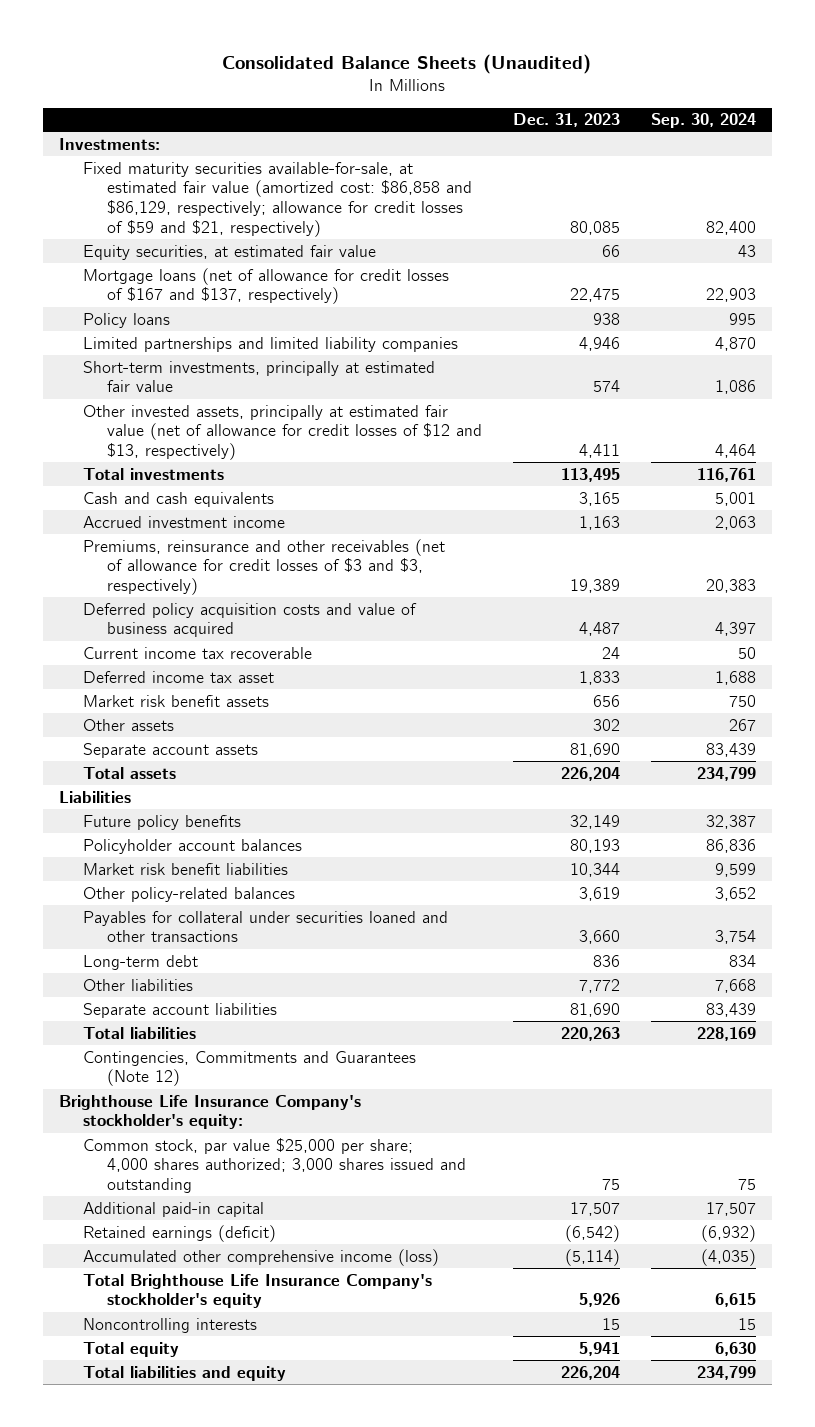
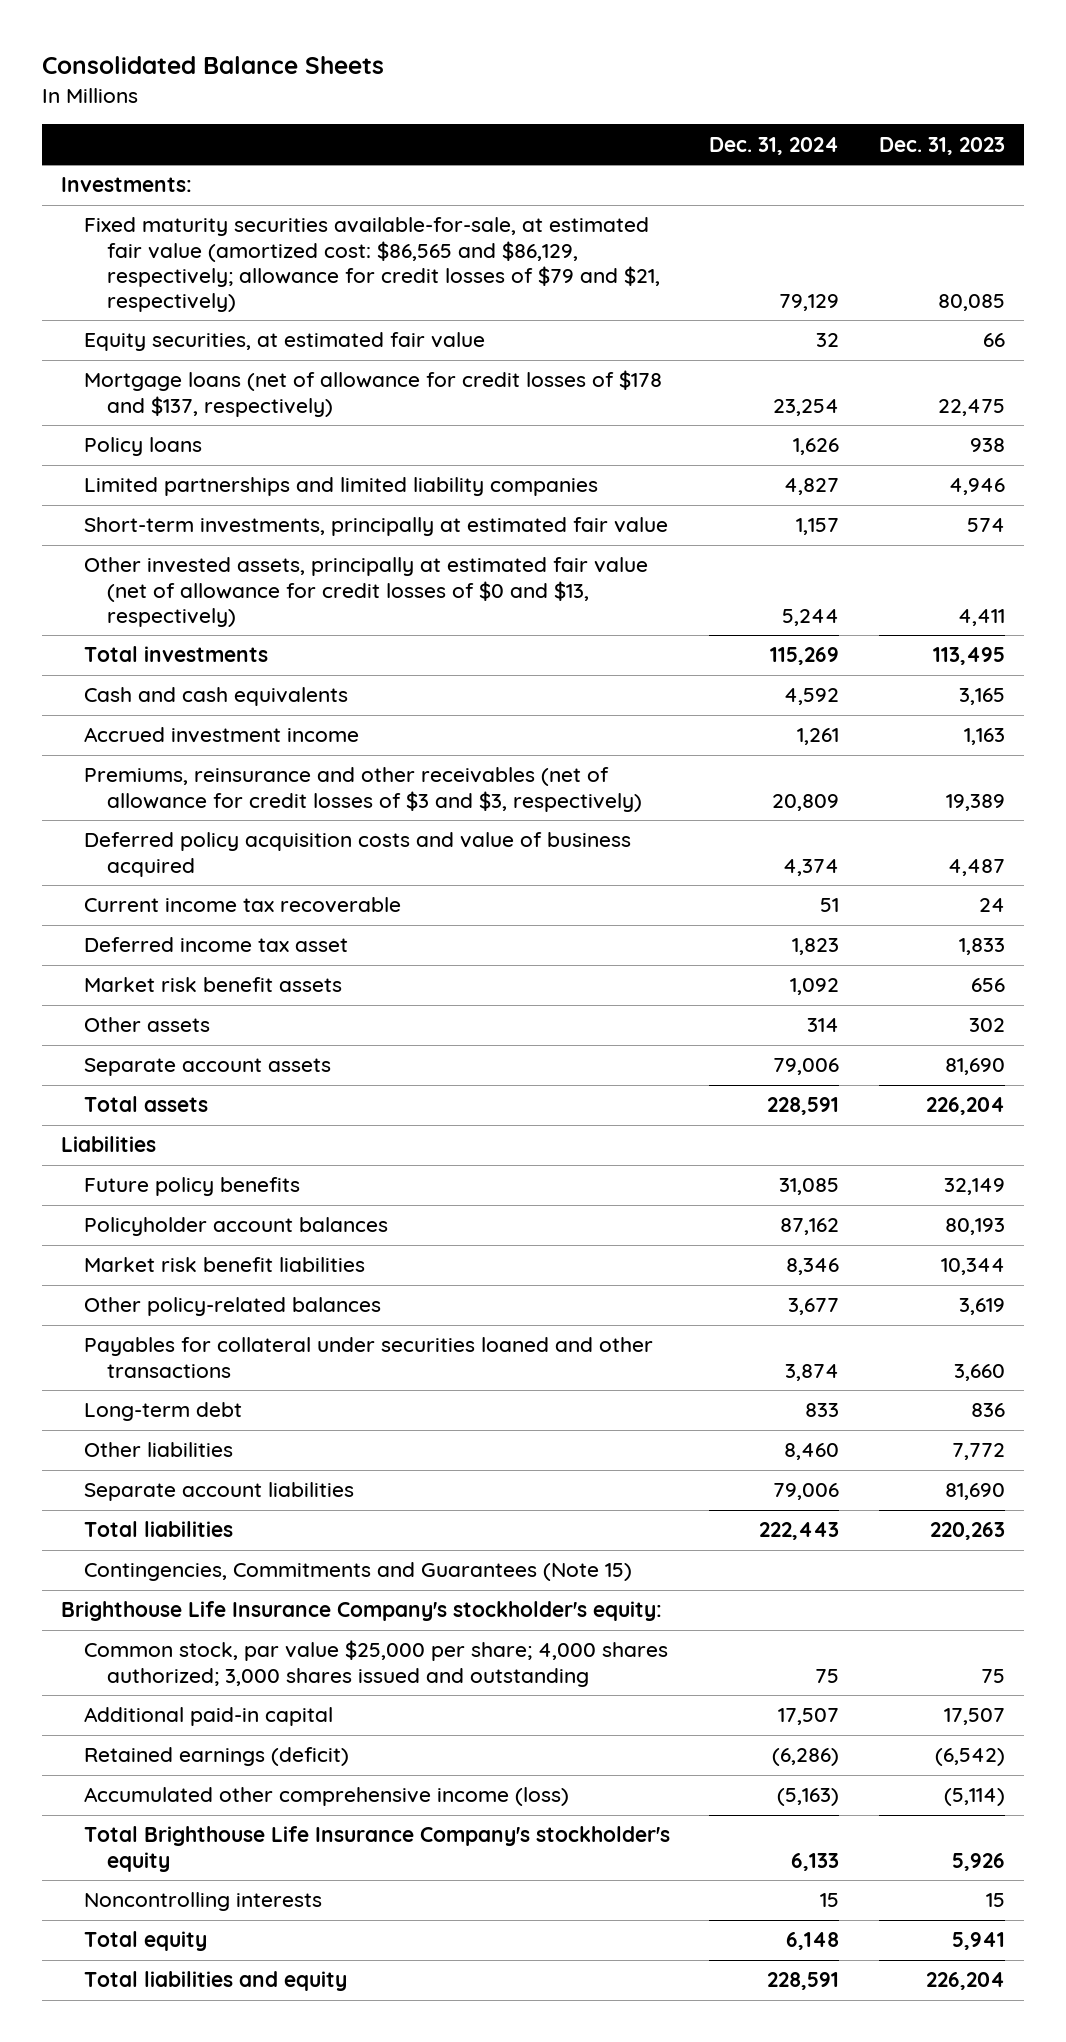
[222,53,592,74] Consolidated Balance Sheets (Unaudited) -> [41,56,384,75] Consolidated Balance Sheets
[651,113,757,129] Sep. 30, 2024 -> none
none -> [709,136,840,155] Dec. 31, 2024
[82,161,472,237] Fixed maturity securities available-for-sale, at estimated fair value (amortized cost: $86,858 and $86,129, respectively; allowance for credit losses of $59 and $21, respectively) -> [84,217,661,312] Fixed maturity securities available-for-sale, at estimated fair value (amortized cost: $86,565 and $86,129, respectively; allowance for credit losses of $79 and $21, respectively)
[82,267,449,305] Mortgage loans (net of allowance for credit losses of $167 and $137, respectively) -> [84,370,663,417] Mortgage loans (net of allowance for credit losses of $178 and $137, respectively)
[82,404,482,461] Other invested assets, principally at estimated fair value (net of allowance for credit losses of $12 and $13, respectively) -> [84,557,649,627] Other invested assets, principally at estimated fair value (net of allowance for credit losses of $0 and $13, respectively)
[82,1050,416,1087] Contingencies, Commitments and Guarantees (Note 12) -> [84,1562,633,1582] Contingencies, Commitments and Guarantees (Note 15)

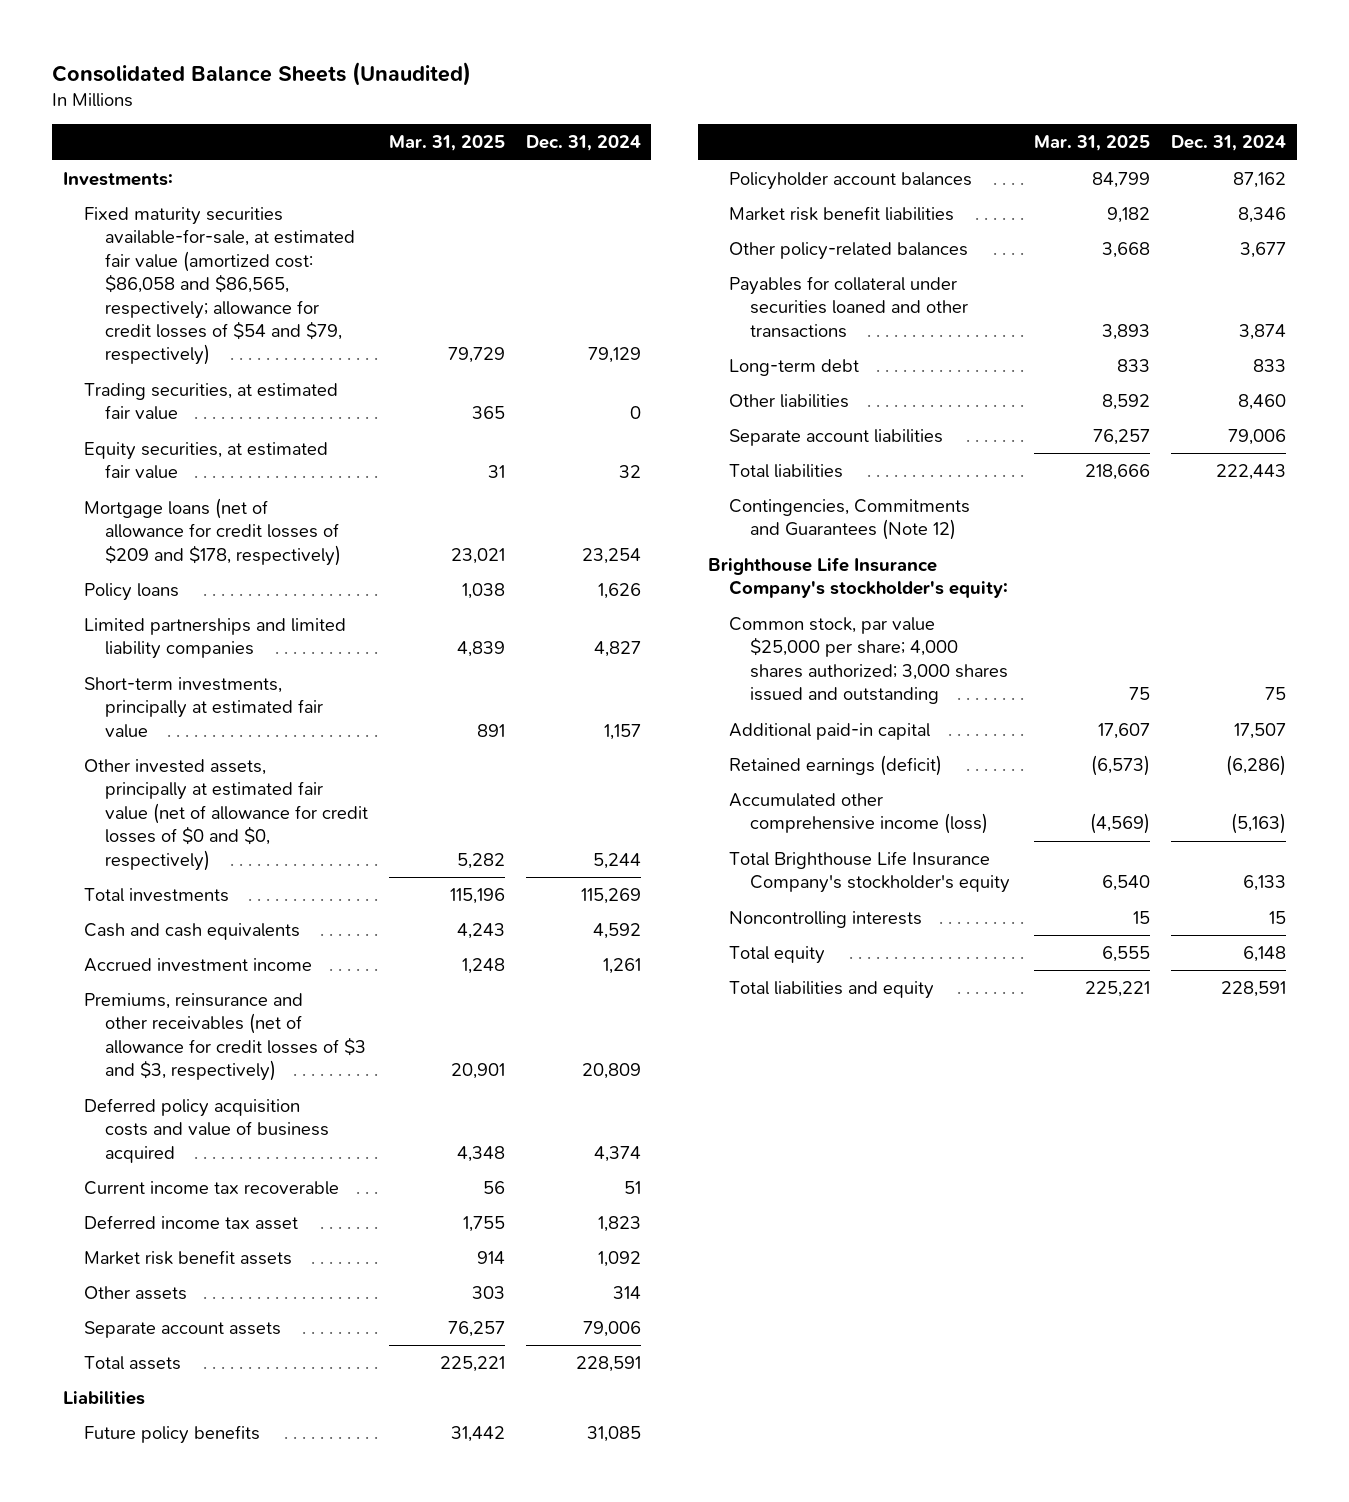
[41,56,384,75] Consolidated Balance Sheets -> [52,61,472,86] Consolidated Balance Sheets (Unaudited)
[878,136,1005,155] Dec. 31, 2023 -> none
none -> [388,135,505,152] Mar. 31, 2025
[84,217,661,312] Fixed maturity securities available-for-sale, at estimated fair value (amortized cost: $86,565 and $86,129, respectively; allowance for credit losses of $79 and $21, respectively) -> [83,207,355,366] Fixed maturity securities available-for-sale, at estimated fair value (amortized cost: $86,058 and $86,565, respectively; allowance for credit losses of $54 and $79, respectively)
none -> [83,383,338,421] Trading securities, at estimated fair value
[84,370,663,417] Mortgage loans (net of allowance for credit losses of $178 and $137, respectively) -> [83,498,341,566] Mortgage loans (net of allowance for credit losses of $209 and $178, respectively)
[84,557,649,627] Other invested assets, principally at estimated fair value (net of allowance for credit losses of $0 and $13, respectively) -> [83,759,368,871] Other invested assets, principally at estimated fair value (net of allowance for credit losses of $0 and $0, respectively)
[84,1562,633,1582] Contingencies, Commitments and Guarantees (Note 15) -> [729,499,971,541] Contingencies, Commitments and Guarantees (Note 12)

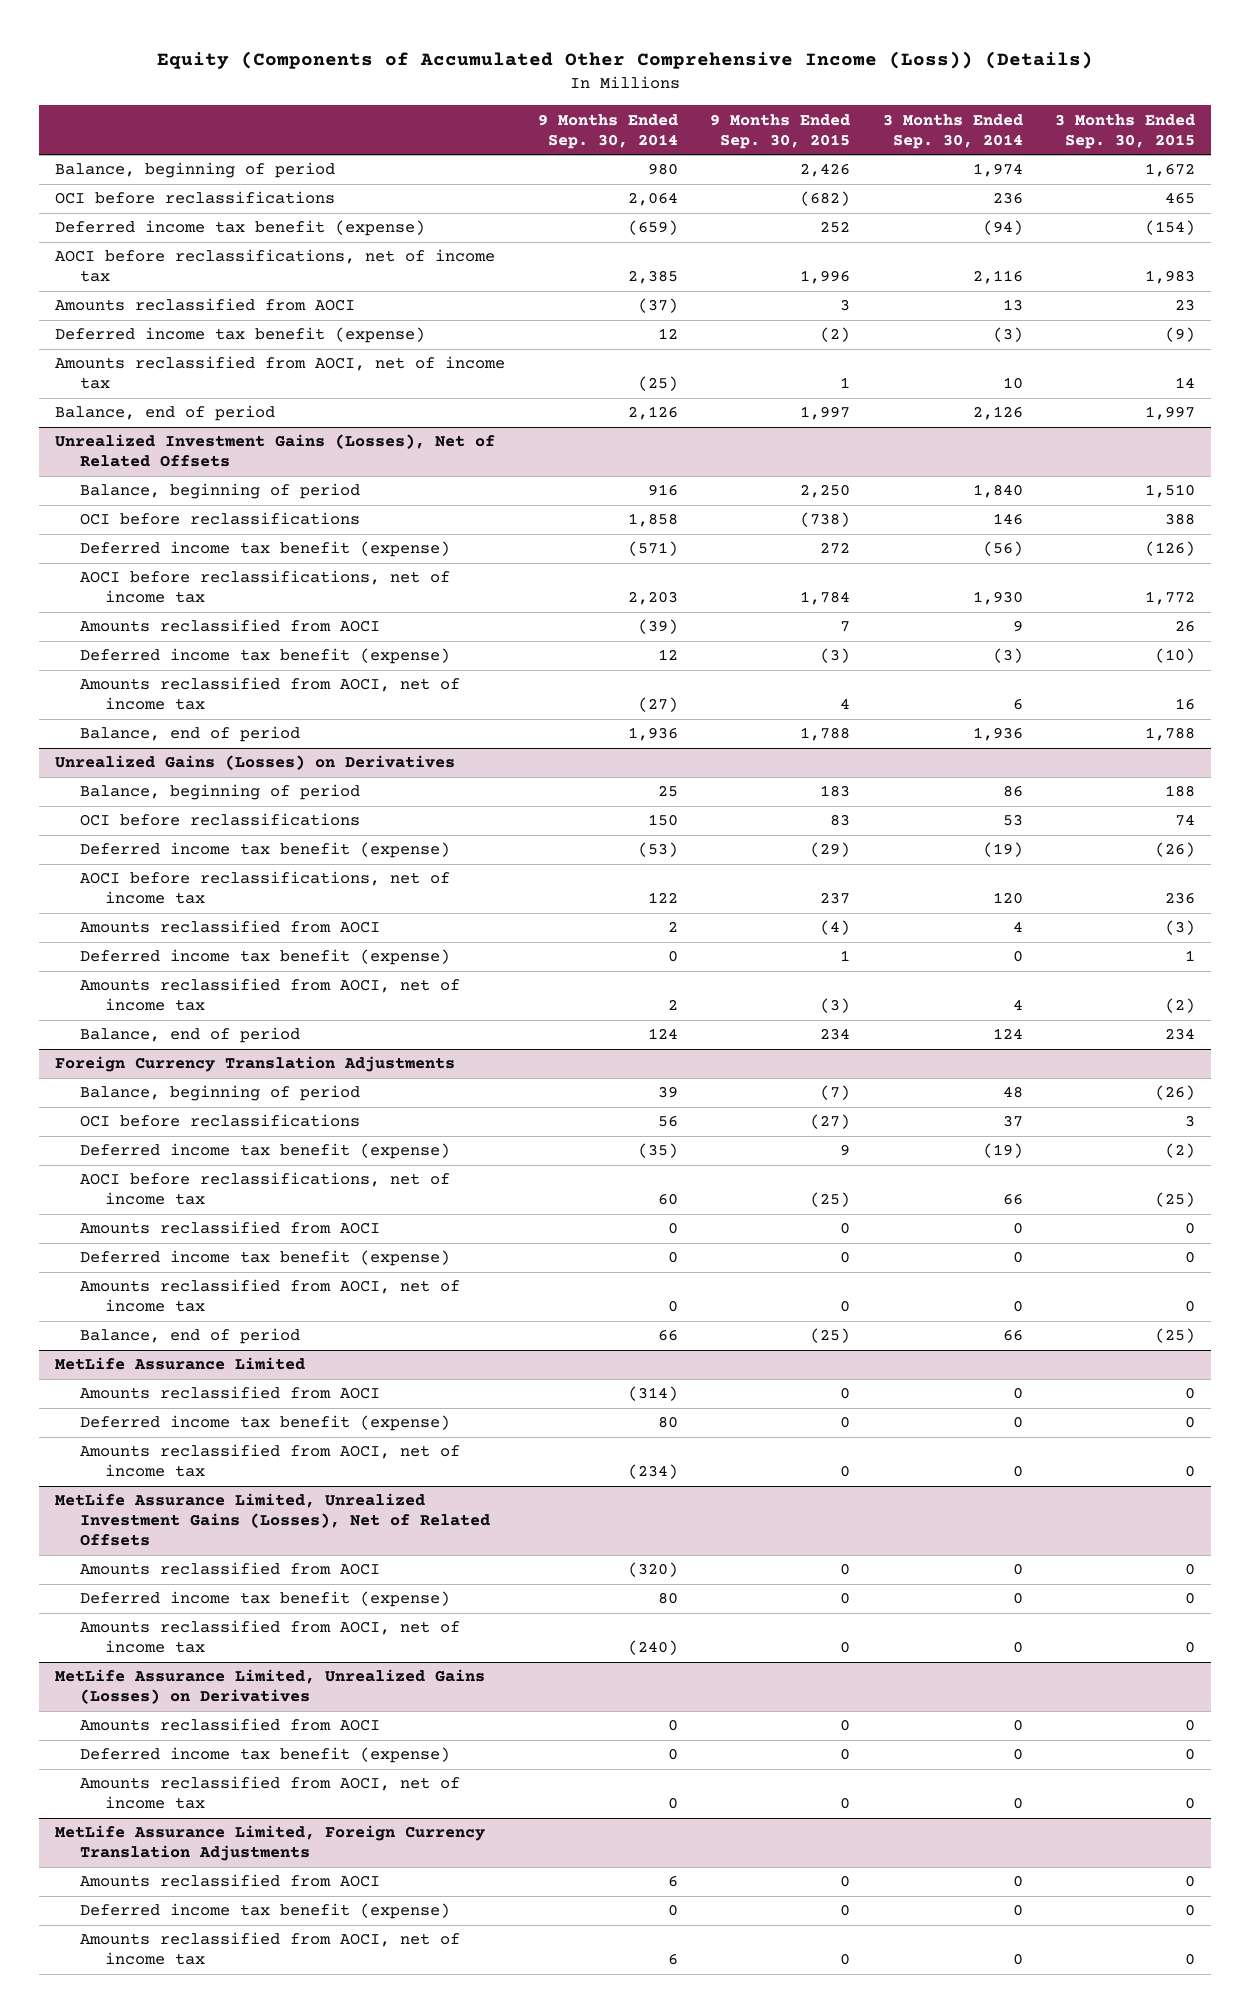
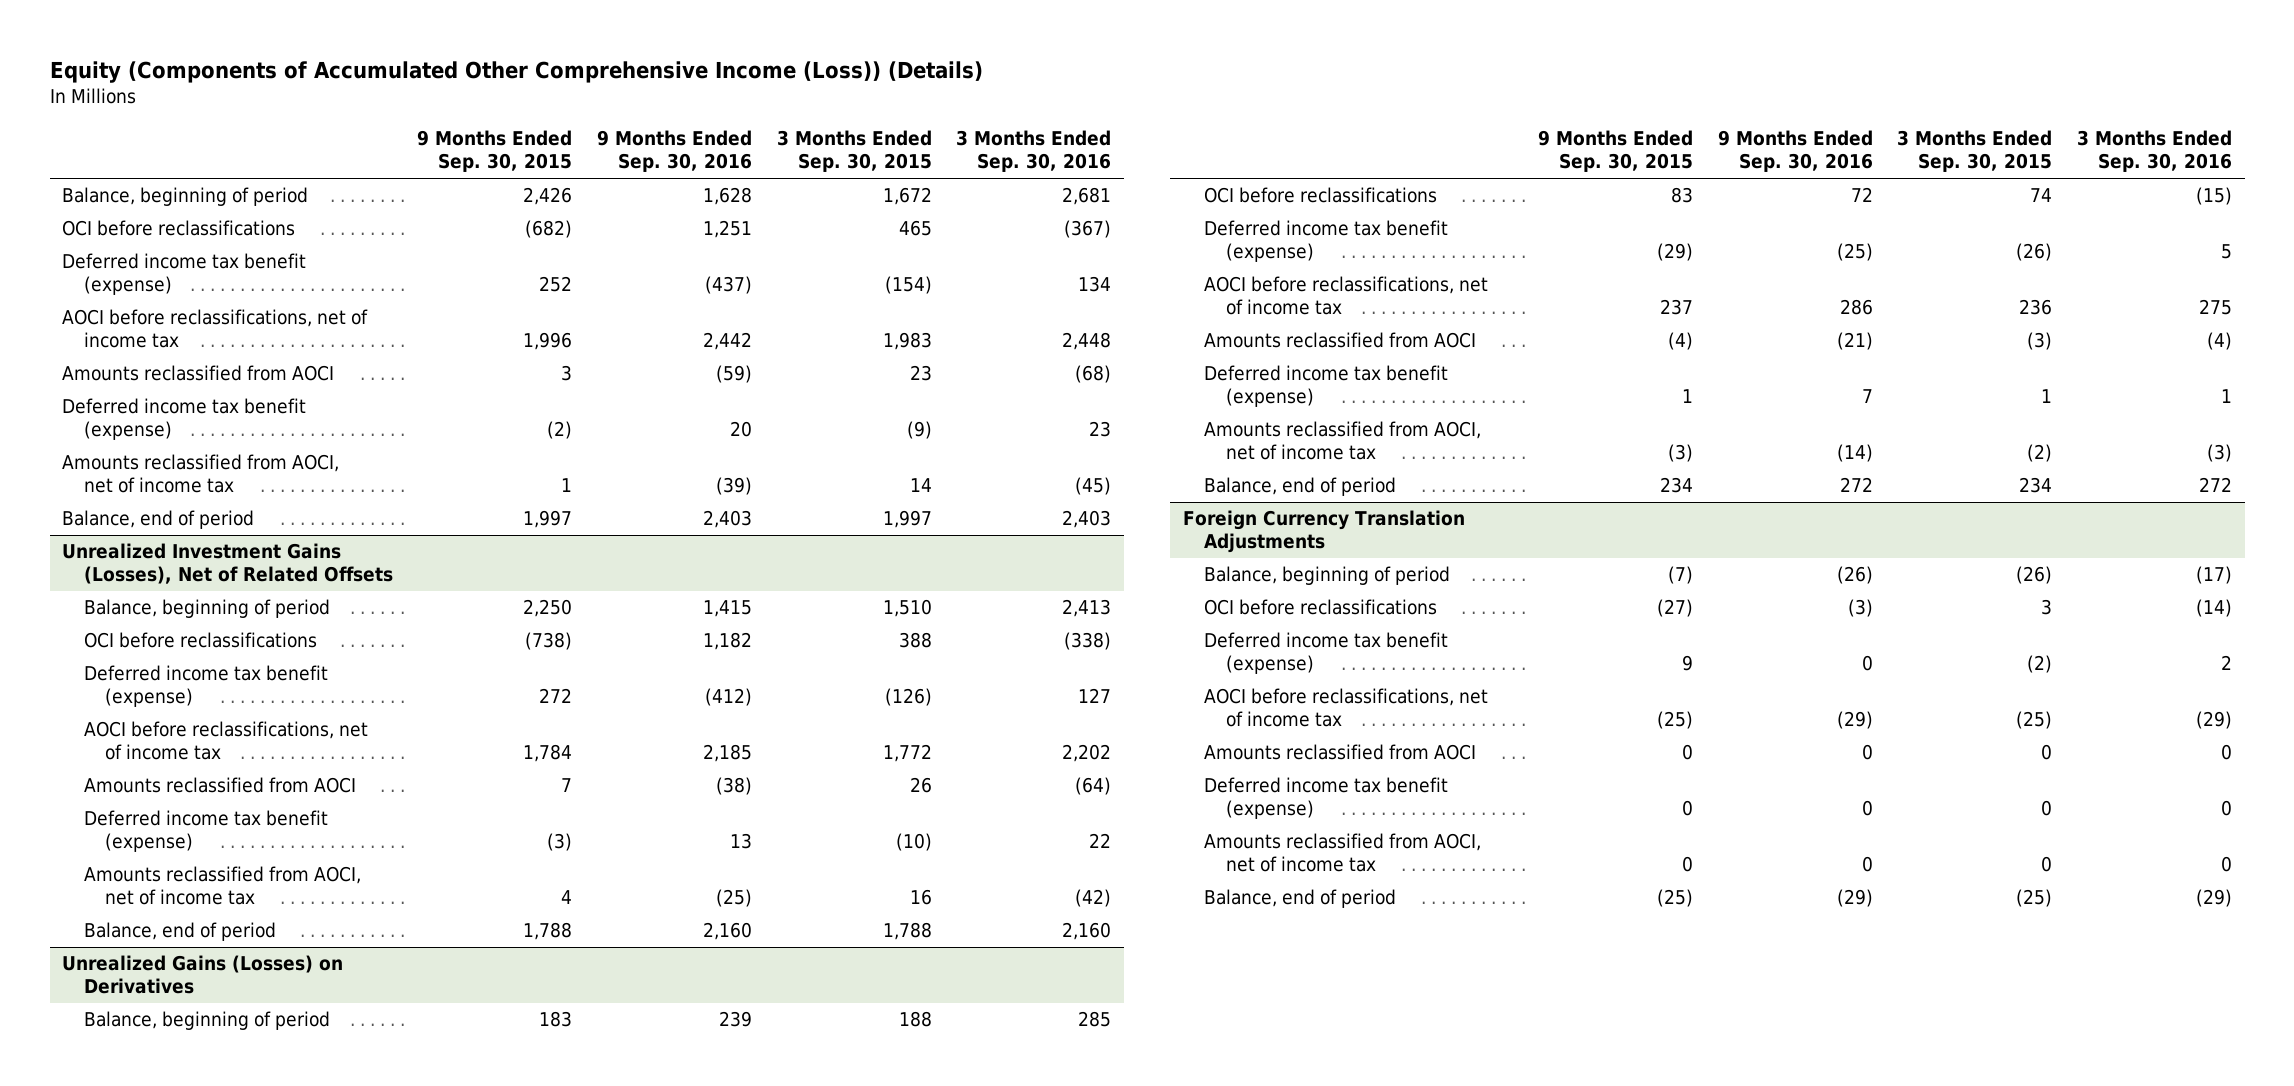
[537,113,678,149] 9 Months Ended Sep. 30, 2014 -> none
[882,113,1023,149] 3 Months Ended Sep. 30, 2014 -> none
none -> [596,130,752,173] 9 Months Ended Sep. 30, 2016
none -> [956,130,1112,173] 3 Months Ended Sep. 30, 2016
[55,1357,306,1371] MetLife Assurance Limited -> none
[79,1386,380,1400] Amounts reclassified from AOCI -> none
[79,1415,450,1432] Deferred income tax benefit (expense) -> none
[79,1444,460,1478] Amounts reclassified from AOCI, net of income tax -> none
[55,1493,490,1546] MetLife Assurance Limited, Unrealized Investment Gains (Losses), Net of Related Offsets -> none
[79,1562,380,1576] Amounts reclassified from AOCI -> none
[79,1591,450,1608] Deferred income tax benefit (expense) -> none
[79,1620,460,1654] Amounts reclassified from AOCI, net of income tax -> none
[55,1669,486,1705] MetLife Assurance Limited, Unrealized Gains (Losses) on Derivatives -> none
[79,1718,380,1732] Amounts reclassified from AOCI -> none
[79,1747,450,1764] Deferred income tax benefit (expense) -> none
[79,1776,460,1810] Amounts reclassified from AOCI, net of income tax -> none
[55,1825,486,1862] MetLife Assurance Limited, Foreign Currency Translation Adjustments -> none
[79,1874,380,1888] Amounts reclassified from AOCI -> none
[79,1903,450,1920] Deferred income tax benefit (expense) -> none
[79,1932,460,1966] Amounts reclassified from AOCI, net of income tax -> none

